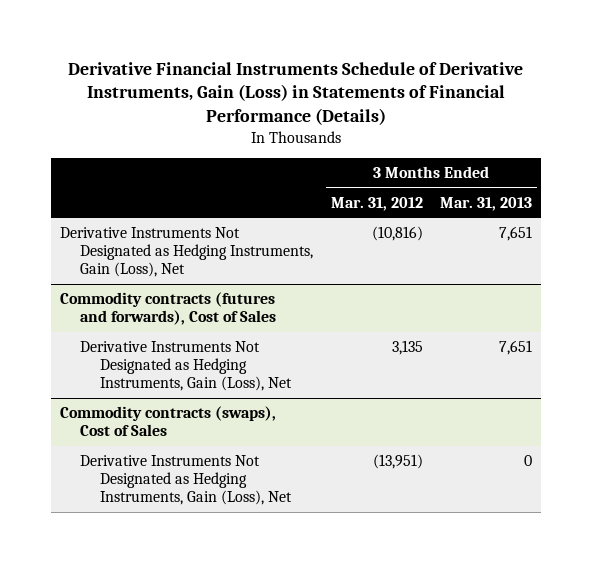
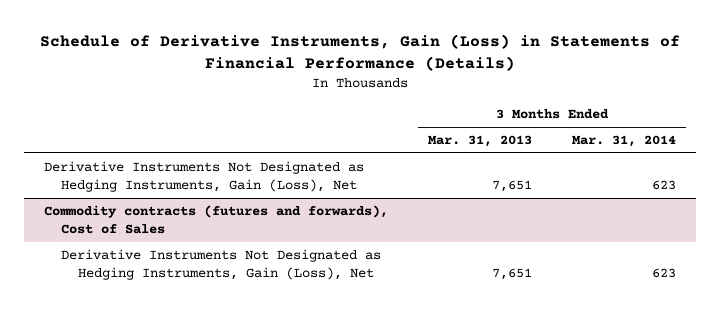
[67,61,523,126] Derivative Financial Instruments Schedule of Derivative Instruments, Gain (Loss) in Statements of Financial Performance (Details) -> [40,33,681,71] Schedule of Derivative Instruments, Gain (Loss) in Statements of Financial Performance (Details)
[330,196,423,211] Mar. 31, 2012 -> none
none -> [572,135,677,148] Mar. 31, 2014
[59,406,276,437] Commodity contracts (swaps), Cost of Sales -> none
[80,455,293,506] Derivative Instruments Not Designated as Hedging Instruments, Gain (Loss), Net -> none

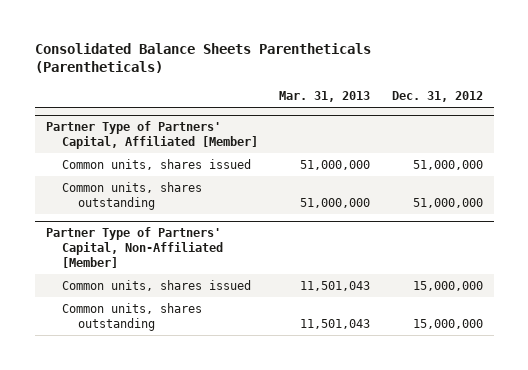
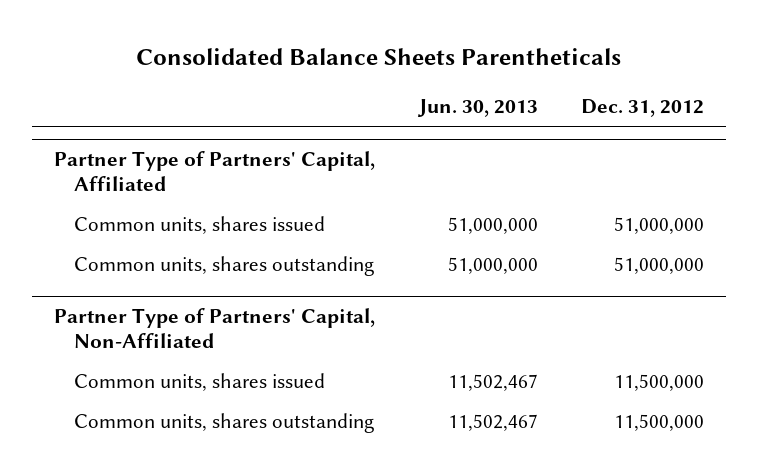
[34,42,371,74] Consolidated Balance Sheets Parentheticals (Parentheticals) -> [136,48,622,66] Consolidated Balance Sheets Parentheticals
[279,91,371,103] Mar. 31, 2013 -> none
none -> [416,99,538,118] Jun. 30, 2013
[45,121,258,150] Partner Type of Partners' Capital, Affiliated [Member] -> [54,151,376,191] Partner Type of Partners' Capital, Affiliated
[45,227,223,269] Partner Type of Partners' Capital, Non-Affiliated [Member] -> [54,308,376,348] Partner Type of Partners' Capital, Non-Affiliated
[412,280,483,291] 15,000,000 -> [614,373,705,391] 11,500,000
[412,318,483,329] 15,000,000 -> [614,413,705,431] 11,500,000

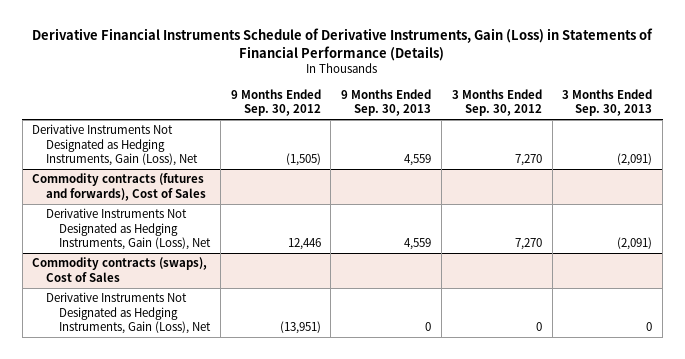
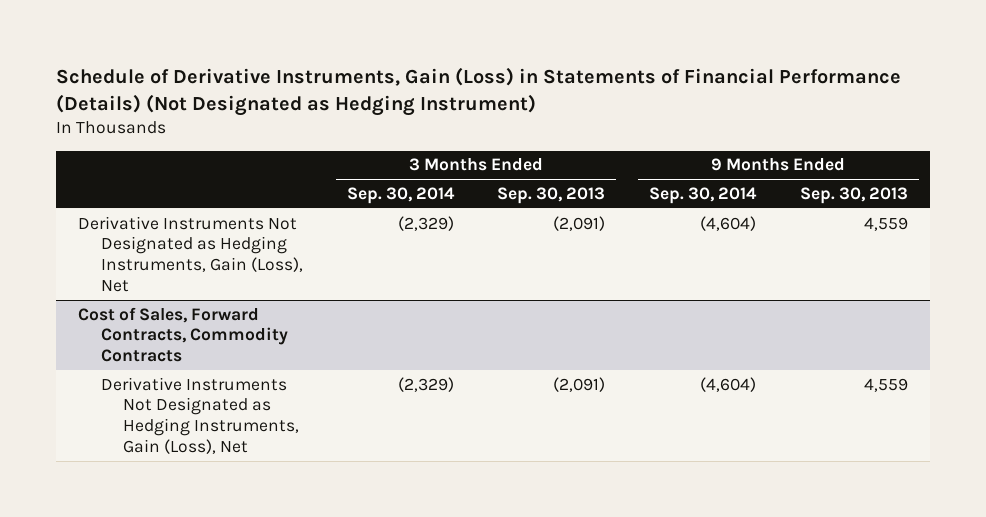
[32,27,654,61] Derivative Financial Instruments Schedule of Derivative Instruments, Gain (Loss) in Statements of Financial Performance (Details) -> [56,67,902,117] Schedule of Derivative Instruments, Gain (Loss) in Statements of Financial Performance (Details) (Not Designated as Hedging Instrument)
[230,88,321,117] 9 Months Ended Sep. 30, 2012 -> none
[451,88,542,117] 3 Months Ended Sep. 30, 2012 -> none
none -> [346,187,455,205] Sep. 30, 2014
none -> [649,187,758,205] Sep. 30, 2014
[32,173,206,201] Commodity contracts (futures and forwards), Cost of Sales -> [78,306,288,363] Cost of Sales, Forward Contracts, Commodity Contracts
[32,257,208,282] Commodity contracts (swaps), Cost of Sales -> none
[45,292,212,335] Derivative Instruments Not Designated as Hedging Instruments, Gain (Loss), Net -> none

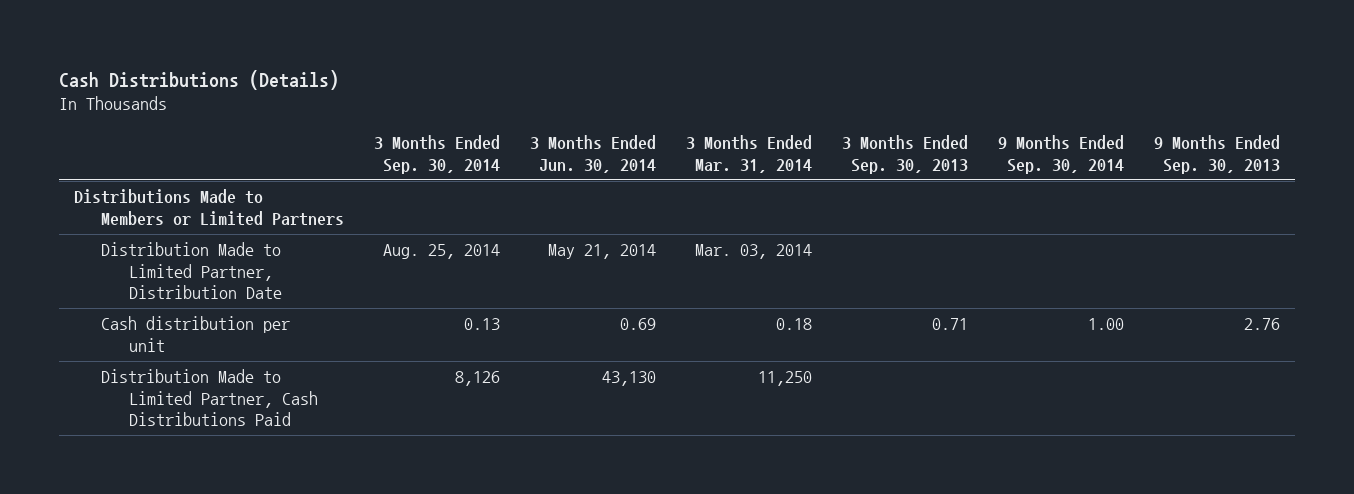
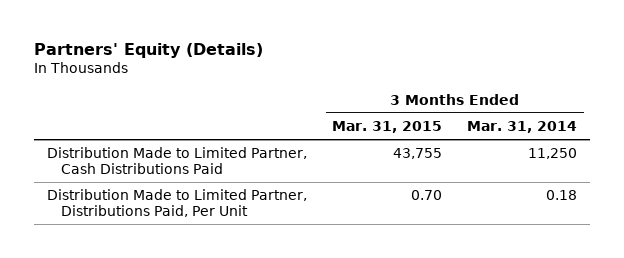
[58,69,339,90] Cash Distributions (Details) -> [34,43,264,59] Partners' Equity (Details)
[374,134,501,174] 3 Months Ended Sep. 30, 2014 -> none
[530,134,657,173] 3 Months Ended Jun. 30, 2014 -> none
[842,134,969,174] 3 Months Ended Sep. 30, 2013 -> none
[998,134,1125,174] 9 Months Ended Sep. 30, 2014 -> none
[1153,134,1280,174] 9 Months Ended Sep. 30, 2013 -> none
none -> [332,120,443,133] Mar. 31, 2015
[73,189,345,226] Distributions Made to Members or Limited Partners -> none
[101,242,283,300] Distribution Made to Limited Partner, Distribution Date -> none
[101,316,291,352] Cash distribution per unit -> none
none -> [46,188,307,217] Distribution Made to Limited Partner, Distributions Paid, Per Unit

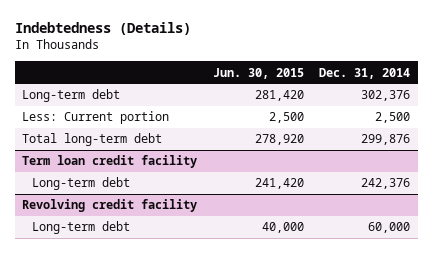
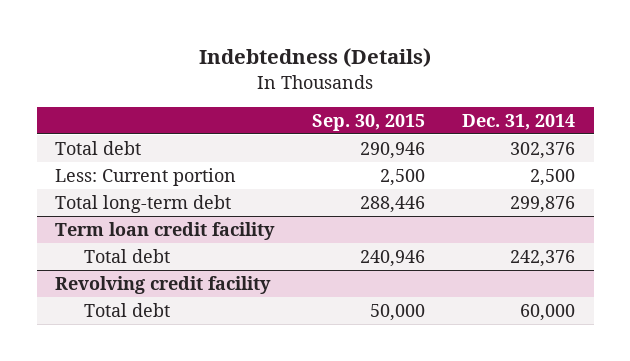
[212,67,304,79] Jun. 30, 2015 -> none
none -> [311,113,425,131] Sep. 30, 2015
[22,89,121,103] Long-term debt -> [55,141,142,156] Total debt
[31,177,130,191] Long-term debt -> [83,249,170,264] Total debt
[31,221,130,235] Long-term debt -> [83,303,170,318] Total debt

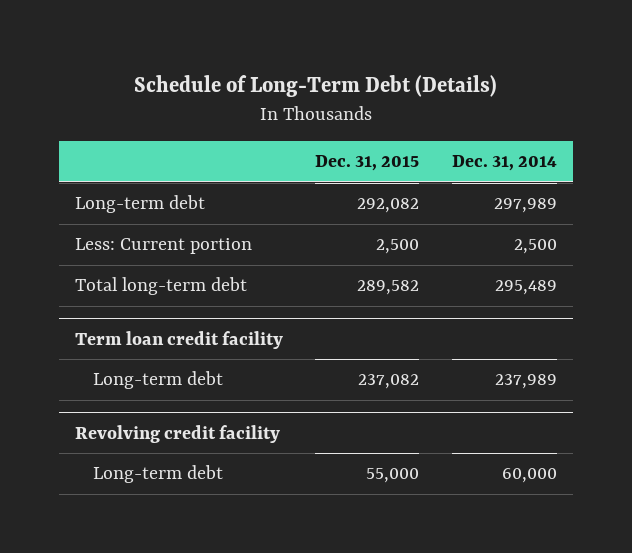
[199,48,432,68] Indebtedness (Details) -> [133,74,497,97] Schedule of Long-Term Debt (Details)
[311,113,425,131] Sep. 30, 2015 -> none
none -> [315,155,420,172] Dec. 31, 2015
[55,141,142,156] Total debt -> [75,195,206,214] Long-term debt
[510,142,576,160] 302,376 -> [493,198,557,214] 297,989
[510,196,576,214] 299,876 -> [494,280,557,296] 295,489
[83,249,170,264] Total debt -> [92,371,223,390] Long-term debt
[510,250,576,268] 242,376 -> [494,374,557,390] 237,989
[83,303,170,318] Total debt -> [92,465,223,484] Long-term debt

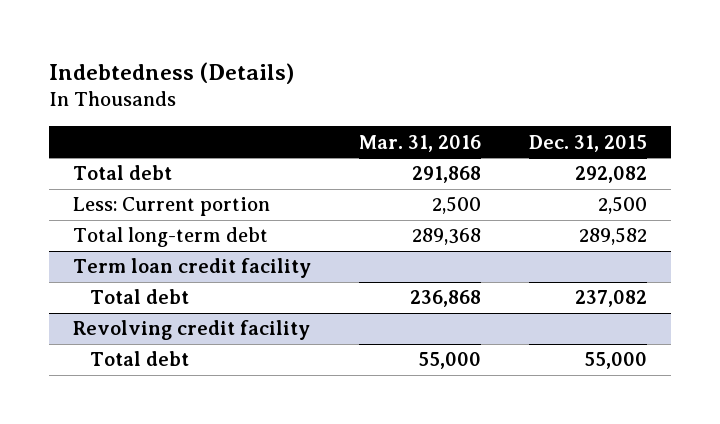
[133,74,497,97] Schedule of Long-Term Debt (Details) -> [48,61,294,84] Indebtedness (Details)
[451,155,557,172] Dec. 31, 2014 -> none
none -> [358,134,481,152] Mar. 31, 2016
[75,195,206,214] Long-term debt -> [72,165,172,181] Total debt
[92,371,223,390] Long-term debt -> [90,289,190,305] Total debt
[92,465,223,484] Long-term debt -> [90,351,190,367] Total debt

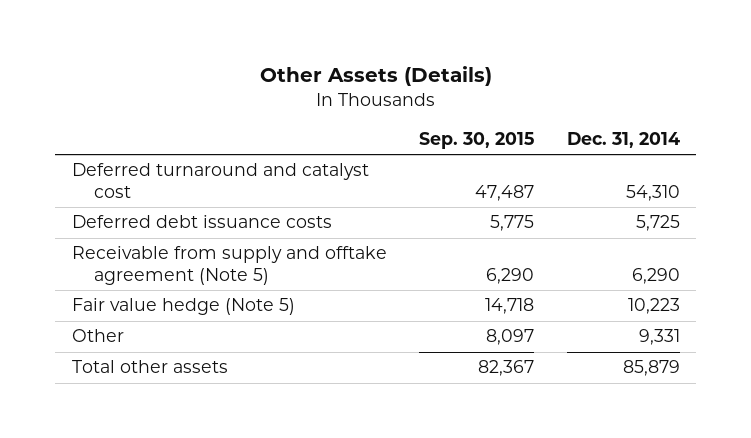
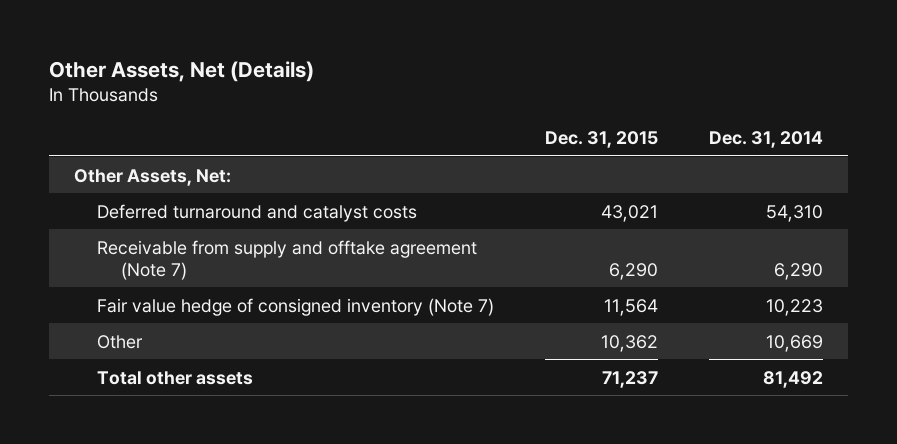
[259,66,492,87] Other Assets (Details) -> [48,60,314,82] Other Assets, Net (Details)
[419,131,535,149] Sep. 30, 2015 -> none
none -> [544,131,658,149] Dec. 31, 2015
[71,215,332,229] Deferred debt issuance costs -> none
none -> [73,168,231,186] Other Assets, Net:
[71,163,369,199] Deferred turnaround and catalyst cost -> [97,203,418,222] Deferred turnaround and catalyst costs
[71,246,387,286] Receivable from supply and offtake agreement (Note 5) -> [97,239,478,280] Receivable from supply and offtake agreement (Note 7)
[71,298,295,316] Fair value hedge (Note 5) -> [97,297,495,316] Fair value hedge of consigned inventory (Note 7)
[638,329,680,346] 9,331 -> [765,334,823,352] 10,669
[622,360,680,377] 85,879 -> [762,370,823,388] 81,492

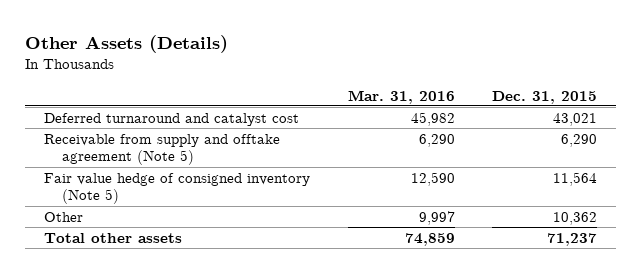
[48,60,314,82] Other Assets, Net (Details) -> [25,34,229,53] Other Assets (Details)
[708,131,823,149] Dec. 31, 2014 -> none
none -> [347,89,455,104] Mar. 31, 2016
[73,168,231,186] Other Assets, Net: -> none
[97,203,418,222] Deferred turnaround and catalyst costs -> [44,112,300,126] Deferred turnaround and catalyst cost
[97,239,478,280] Receivable from supply and offtake agreement (Note 7) -> [44,133,281,166] Receivable from supply and offtake agreement (Note 5)
[97,297,495,316] Fair value hedge of consigned inventory (Note 7) -> [44,172,311,205] Fair value hedge of consigned inventory (Note 5)

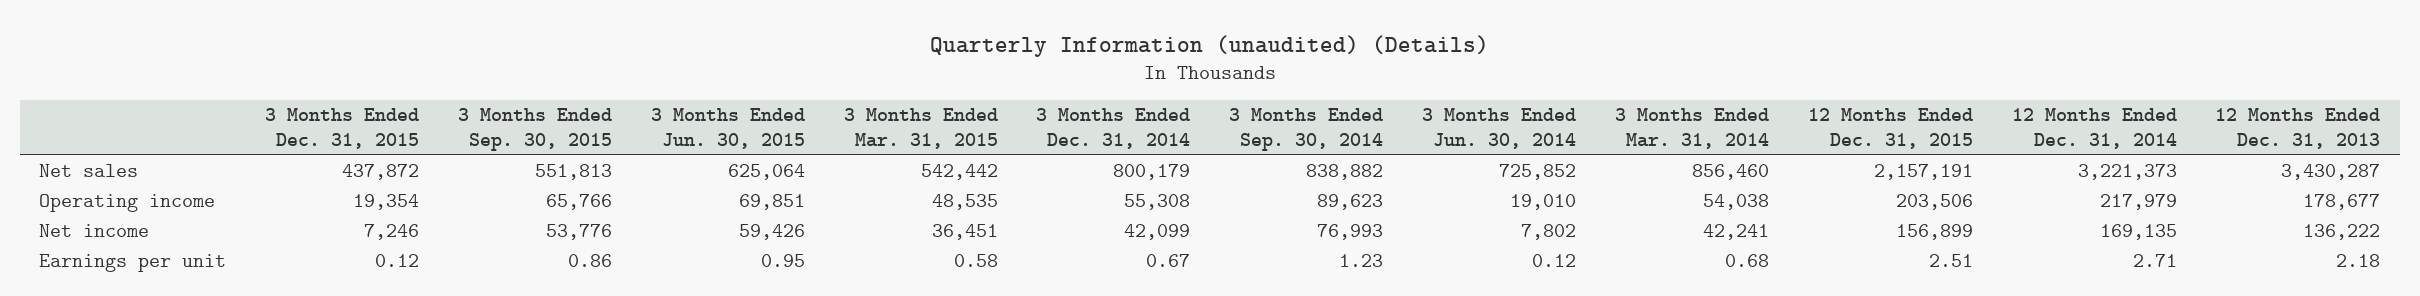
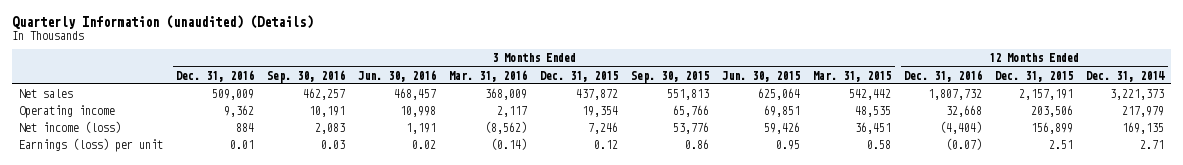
[1036,108,1191,150] 3 Months Ended Dec. 31, 2014 -> none
[1229,108,1384,152] 3 Months Ended Sep. 30, 2014 -> none
[1422,108,1577,150] 3 Months Ended Jun. 30, 2014 -> none
[1614,108,1769,150] 3 Months Ended Mar. 31, 2014 -> none
[2215,108,2381,150] 12 Months Ended Dec. 31, 2013 -> none
none -> [176,69,255,82] Dec. 31, 2016
none -> [267,69,346,83] Sep. 30, 2016
none -> [358,69,437,82] Jun. 30, 2016
none -> [449,69,528,82] Mar. 31, 2016
none -> [904,69,983,82] Dec. 31, 2016
[39,224,150,238] Net income -> [18,120,121,133] Net income (loss)
[39,254,227,273] Earnings per unit -> [18,137,163,152] Earnings (loss) per unit

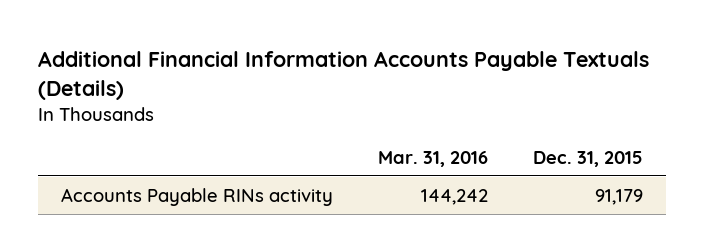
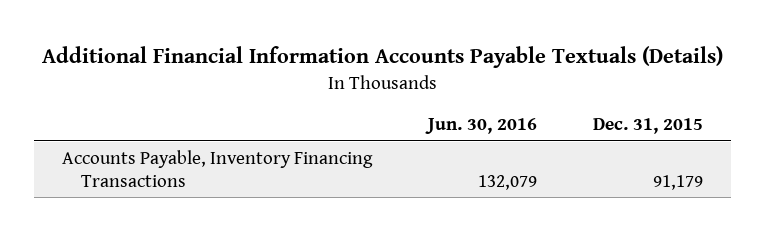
[378,151,489,168] Mar. 31, 2016 -> none
none -> [425,118,538,135] Jun. 30, 2016
[60,187,333,206] Accounts Payable RINs activity -> [61,150,373,187] Accounts Payable, Inventory Financing Transactions

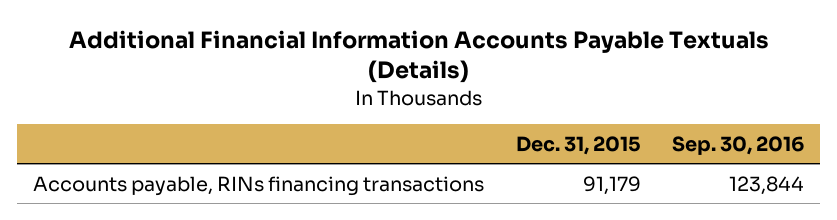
[425,118,538,135] Jun. 30, 2016 -> none
none -> [672,136,805,156] Sep. 30, 2016
[61,150,373,187] Accounts Payable, Inventory Financing Transactions -> [33,175,485,196] Accounts payable, RINs financing transactions

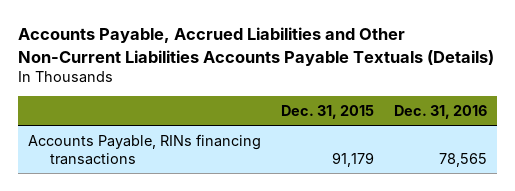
[68,29,769,84] Additional Financial Information Accounts Payable Textuals (Details) -> [18,27,495,66] Accounts Payable, Accrued Liabilities and Other Non-Current Liabilities Accounts Payable Textuals (Details)
[672,136,805,156] Sep. 30, 2016 -> none
none -> [394,104,488,119] Dec. 31, 2016
[33,175,485,196] Accounts payable, RINs financing transactions -> [28,133,262,165] Accounts Payable, RINs financing transactions

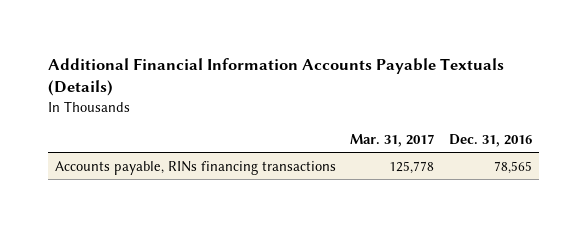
[18,27,495,66] Accounts Payable, Accrued Liabilities and Other Non-Current Liabilities Accounts Payable Textuals (Details) -> [47,57,504,97] Additional Financial Information Accounts Payable Textuals (Details)
[281,104,375,119] Dec. 31, 2015 -> none
none -> [350,133,435,147] Mar. 31, 2017
[28,133,262,165] Accounts Payable, RINs financing transactions -> [54,160,336,175] Accounts payable, RINs financing transactions

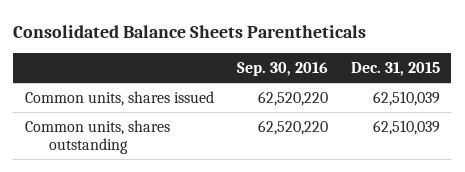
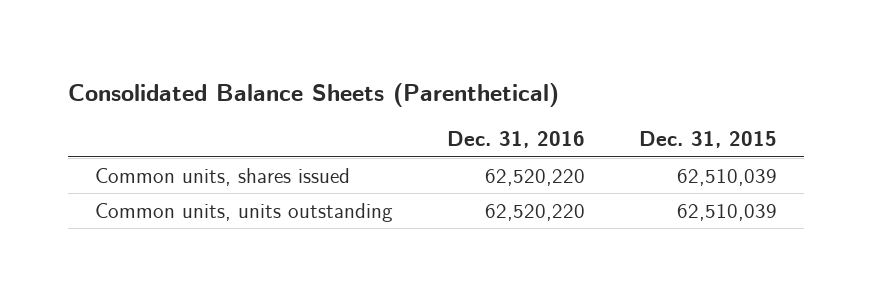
[13,24,367,38] Consolidated Balance Sheets Parentheticals -> [68,82,560,107] Consolidated Balance Sheets (Parenthetical)
[236,61,328,76] Sep. 30, 2016 -> none
none -> [446,131,585,149] Dec. 31, 2016
[24,119,170,154] Common units, shares outstanding -> [95,202,394,222] Common units, units outstanding

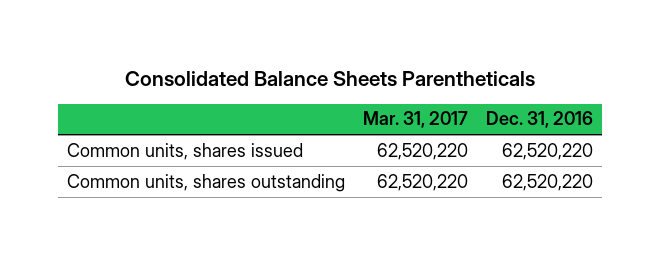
[68,82,560,107] Consolidated Balance Sheets (Parenthetical) -> [125,70,536,86] Consolidated Balance Sheets Parentheticals
[638,131,777,149] Dec. 31, 2015 -> none
none -> [363,111,469,129] Mar. 31, 2017
[95,202,394,222] Common units, units outstanding -> [67,173,346,192] Common units, shares outstanding

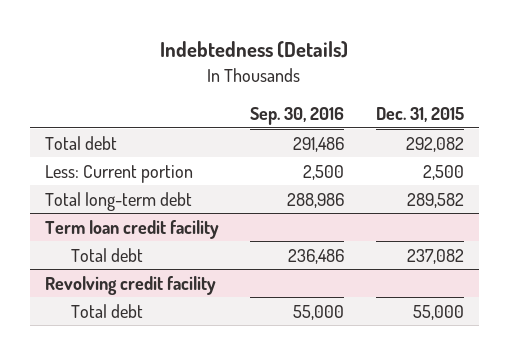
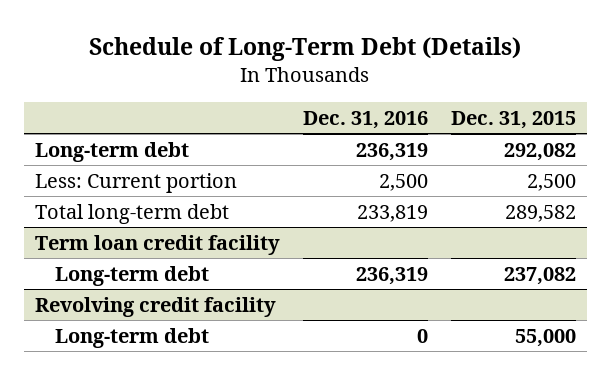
[160,41,349,59] Indebtedness (Details) -> [89,36,522,61] Schedule of Long-Term Debt (Details)
[250,107,345,126] Sep. 30, 2016 -> none
none -> [302,110,428,129] Dec. 31, 2016
[45,135,118,150] Total debt -> [35,141,190,162] Long-term debt
[71,247,144,262] Total debt -> [54,265,209,286] Long-term debt
[71,303,144,318] Total debt -> [54,327,209,348] Long-term debt

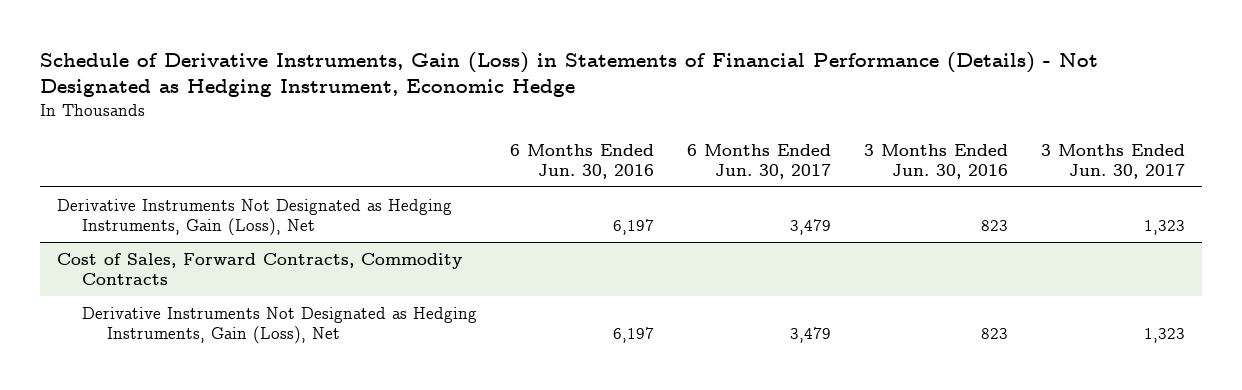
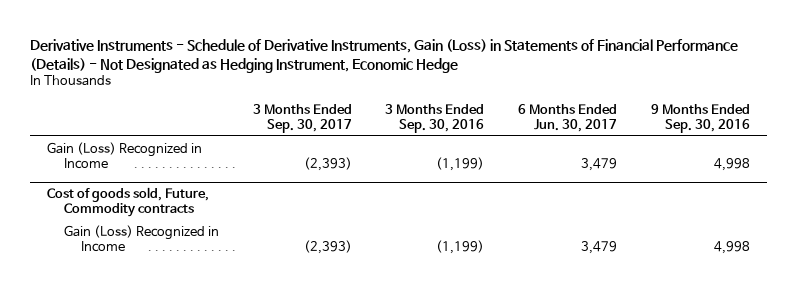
[39,51,1098,98] Schedule of Derivative Instruments, Gain (Loss) in Statements of Financial Performance (Details) - Not Designated as Hedging Instrument, Economic Hedge -> [30,38,739,73] Derivative Instruments - Schedule of Derivative Instruments, Gain (Loss) in Statements of Financial Performance (Details) - Not Designated as Hedging Instrument, Economic Hedge
[509,143,654,180] 6 Months Ended Jun. 30, 2016 -> none
[864,143,1009,180] 3 Months Ended Jun. 30, 2016 -> none
[1041,143,1186,180] 3 Months Ended Jun. 30, 2017 -> none
none -> [252,103,352,133] 3 Months Ended Sep. 30, 2017
none -> [385,103,485,133] 3 Months Ended Sep. 30, 2016
none -> [651,103,751,133] 9 Months Ended Sep. 30, 2016
[56,252,462,285] Cost of Sales, Forward Contracts, Commodity Contracts -> none
[56,198,452,236] Derivative Instruments Not Designated as Hedging Instruments, Gain (Loss), Net -> [47,142,203,169] Gain (Loss) Recognized in Income
none -> [47,187,210,218] Cost of goods sold, Future, Commodity contracts
[81,306,477,344] Derivative Instruments Not Designated as Hedging Instruments, Gain (Loss), Net -> [63,225,219,252] Gain (Loss) Recognized in Income

